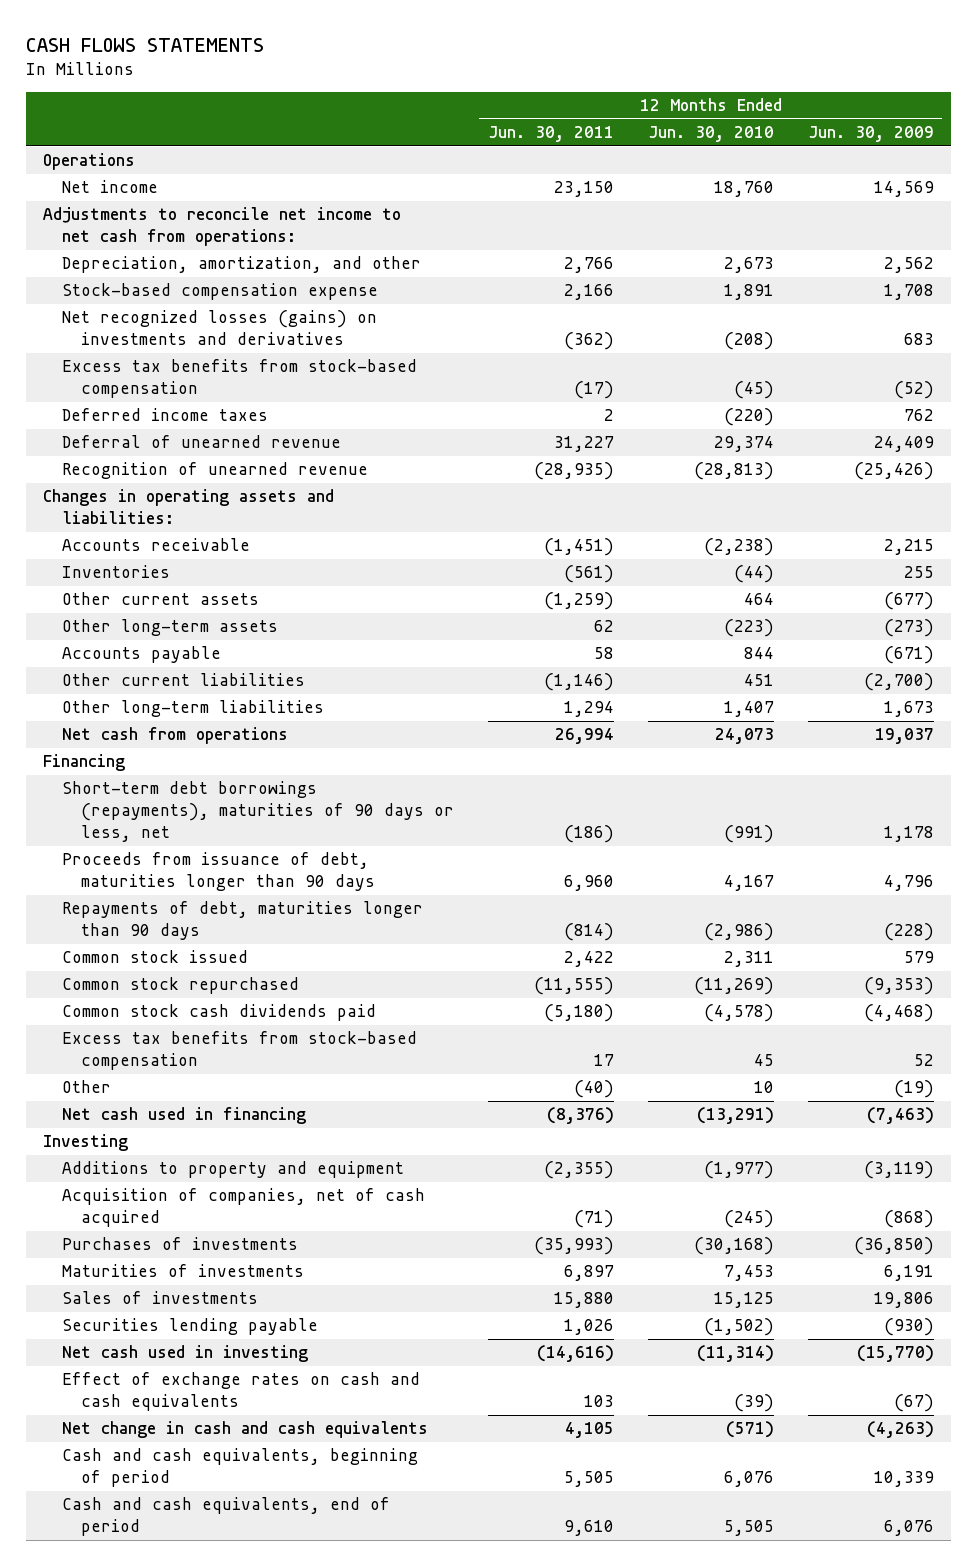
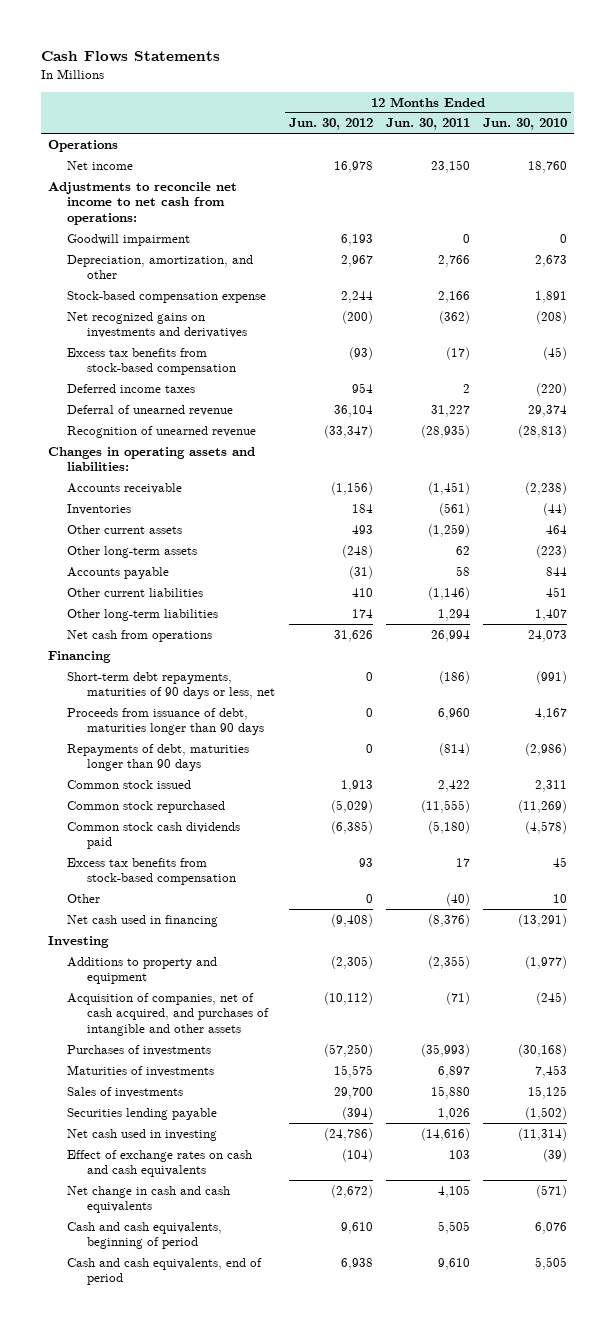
[25,38,264,53] CASH FLOWS STATEMENTS -> [40,51,220,63] Cash Flows Statements
[807,126,934,143] Jun. 30, 2009 -> none
none -> [288,118,373,131] Jun. 30, 2012
none -> [67,233,191,246] Goodwill impairment
[62,310,378,346] Net recognized losses (gains) on investments and derivatives -> [67,311,248,339] Net recognized gains on investments and derivatives
[62,781,455,842] Short-term debt borrowings (repayments), maturities of 90 days or less, net -> [67,671,276,700] Short-term debt repayments, maturities of 90 days or less, net
[62,1188,426,1228] Acquisition of companies, net of cash acquired -> [67,992,270,1036] Acquisition of companies, net of cash acquired, and purchases of intangible and other assets

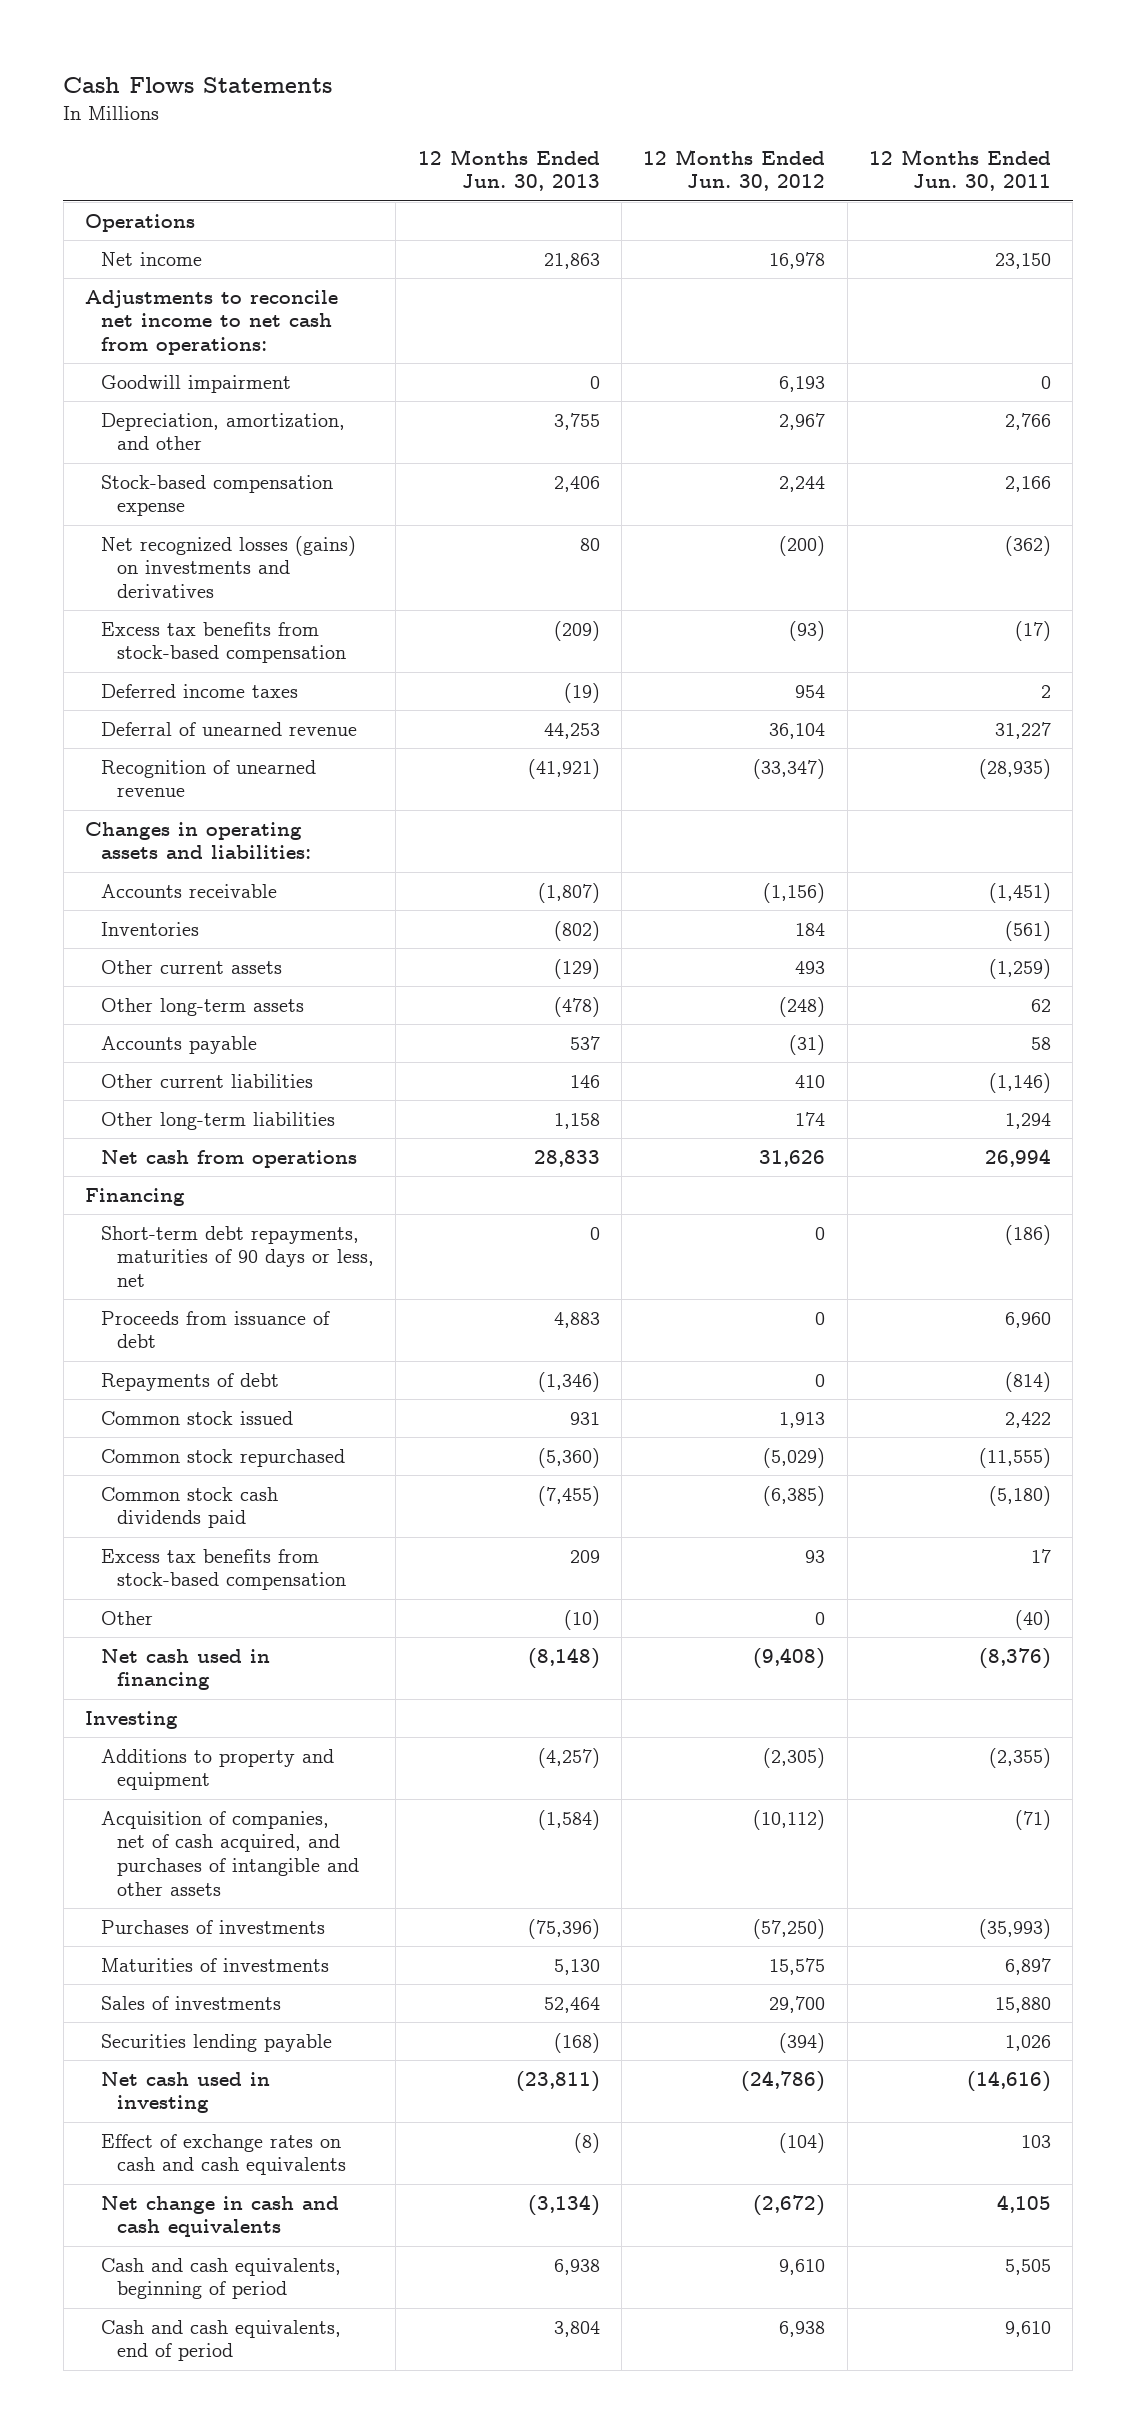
[483,118,568,131] Jun. 30, 2010 -> none
none -> [417,148,600,192] 12 Months Ended Jun. 30, 2013
[67,311,248,339] Net recognized gains on investments and derivatives -> [100,535,356,598] Net recognized losses (gains) on investments and derivatives
[67,707,265,736] Proceeds from issuance of debt, maturities longer than 90 days -> [100,1310,330,1349] Proceeds from issuance of debt
[67,743,250,772] Repayments of debt, maturities longer than 90 days -> [100,1372,279,1391] Repayments of debt

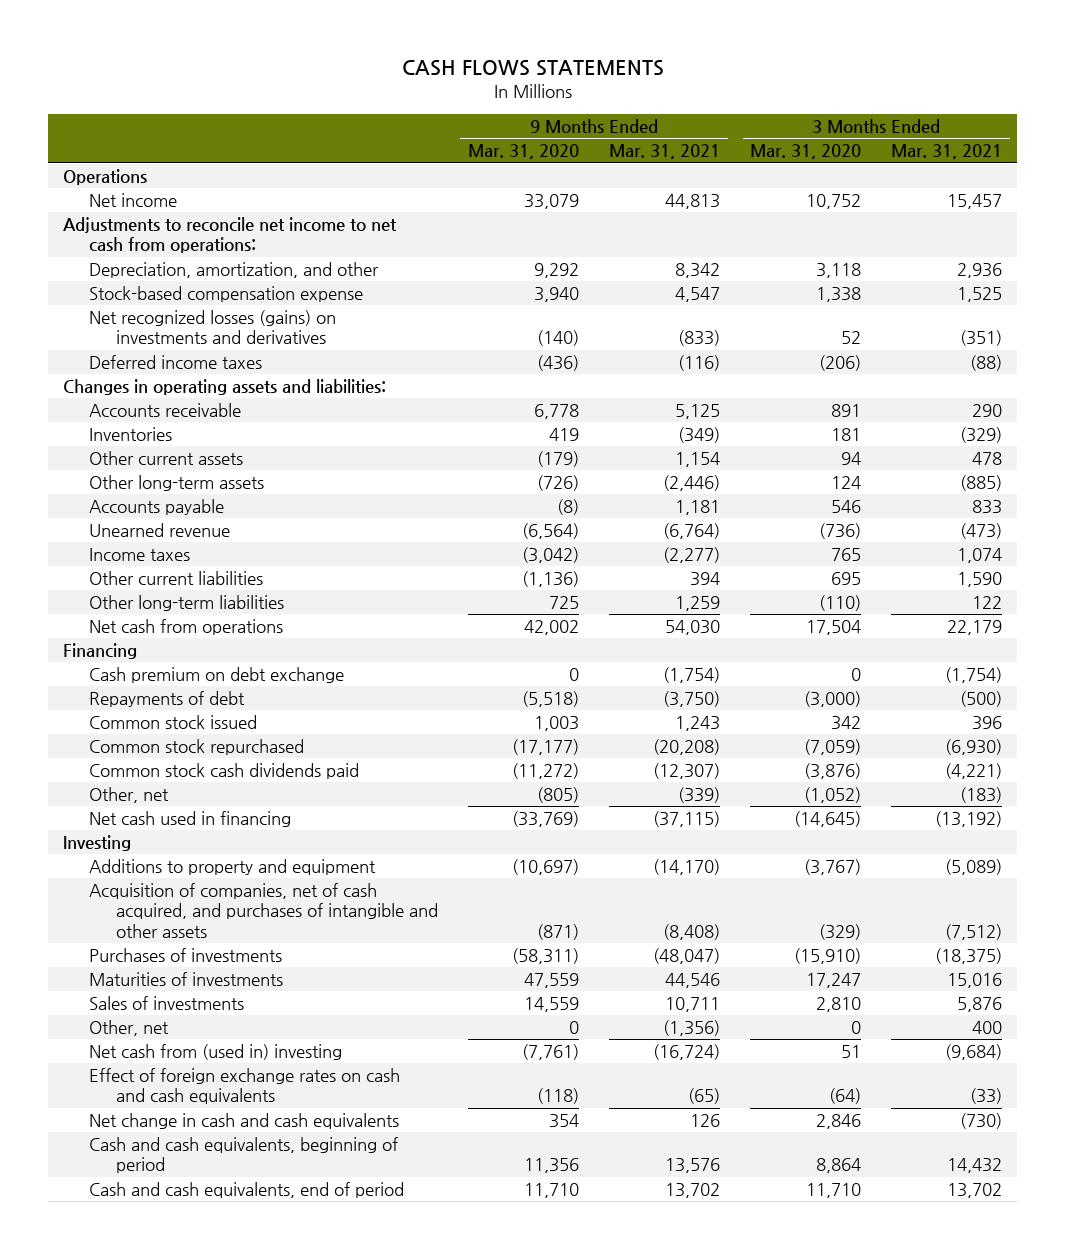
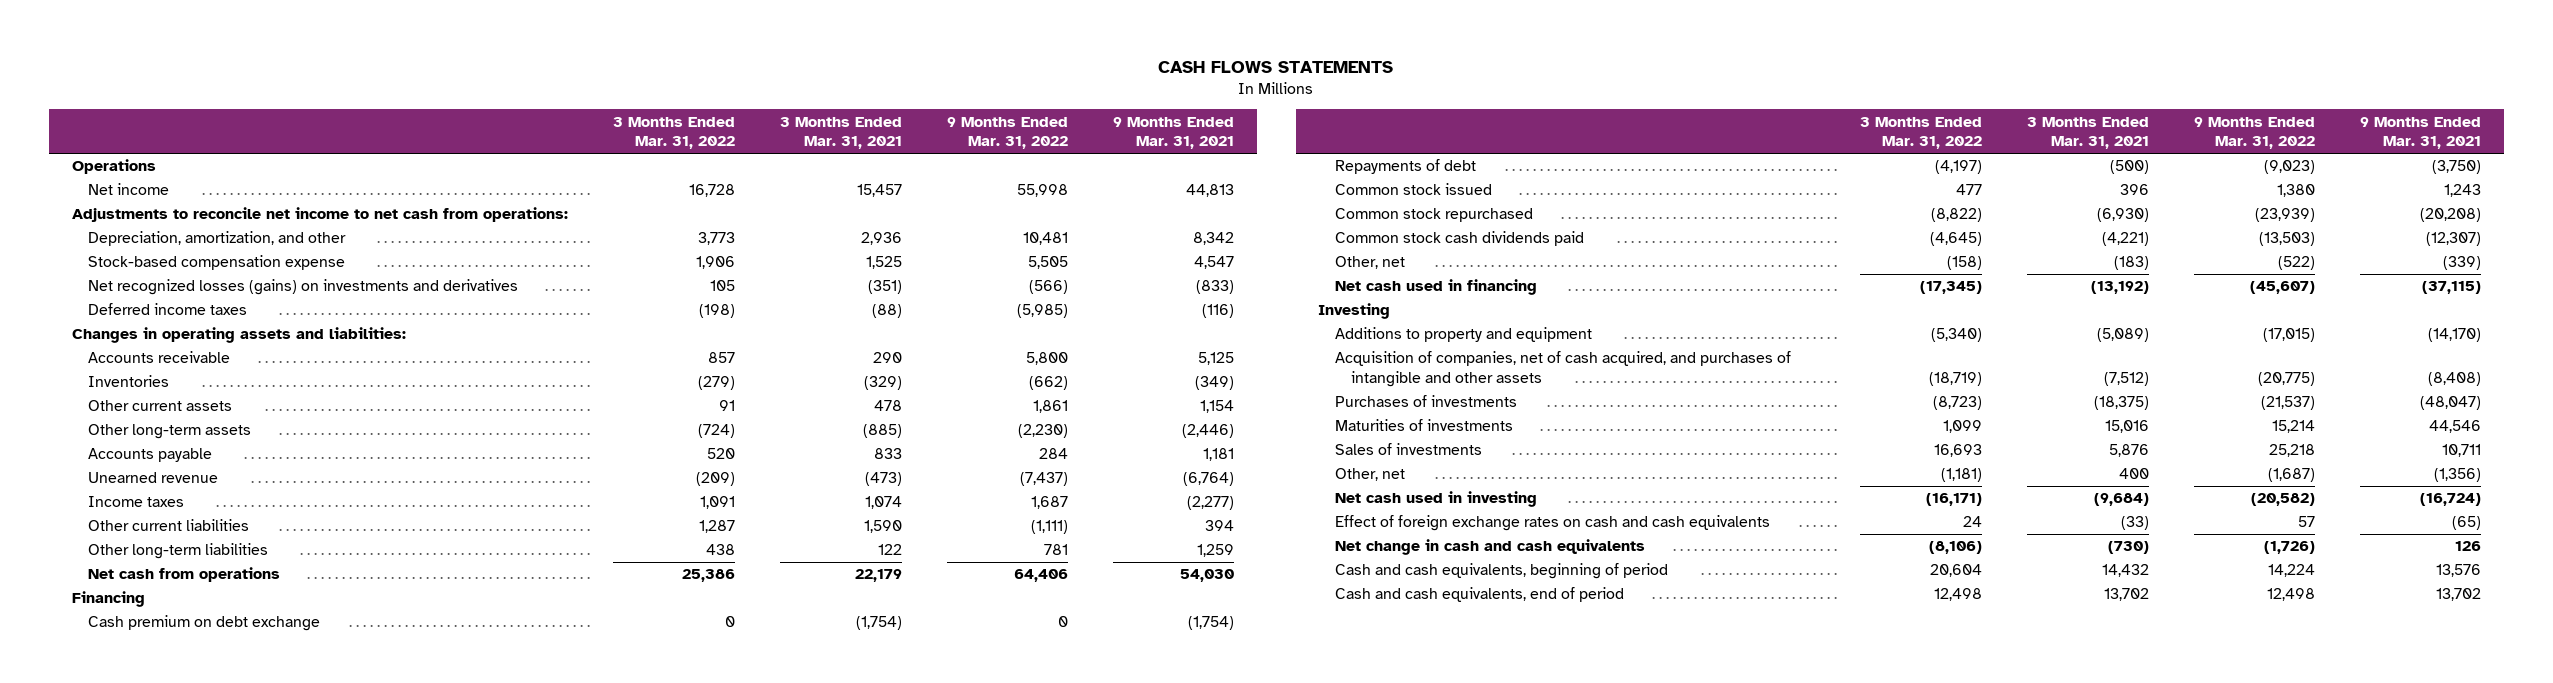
[468,144,580,160] Mar. 31, 2020 -> none
[750,144,862,160] Mar. 31, 2020 -> none
none -> [612,116,735,150] 3 Months Ended Mar. 31, 2022
none -> [947,116,1069,150] 9 Months Ended Mar. 31, 2022
[89,1044,343,1061] Net cash from (used in) investing -> [1334,491,1537,508] Net cash used in investing

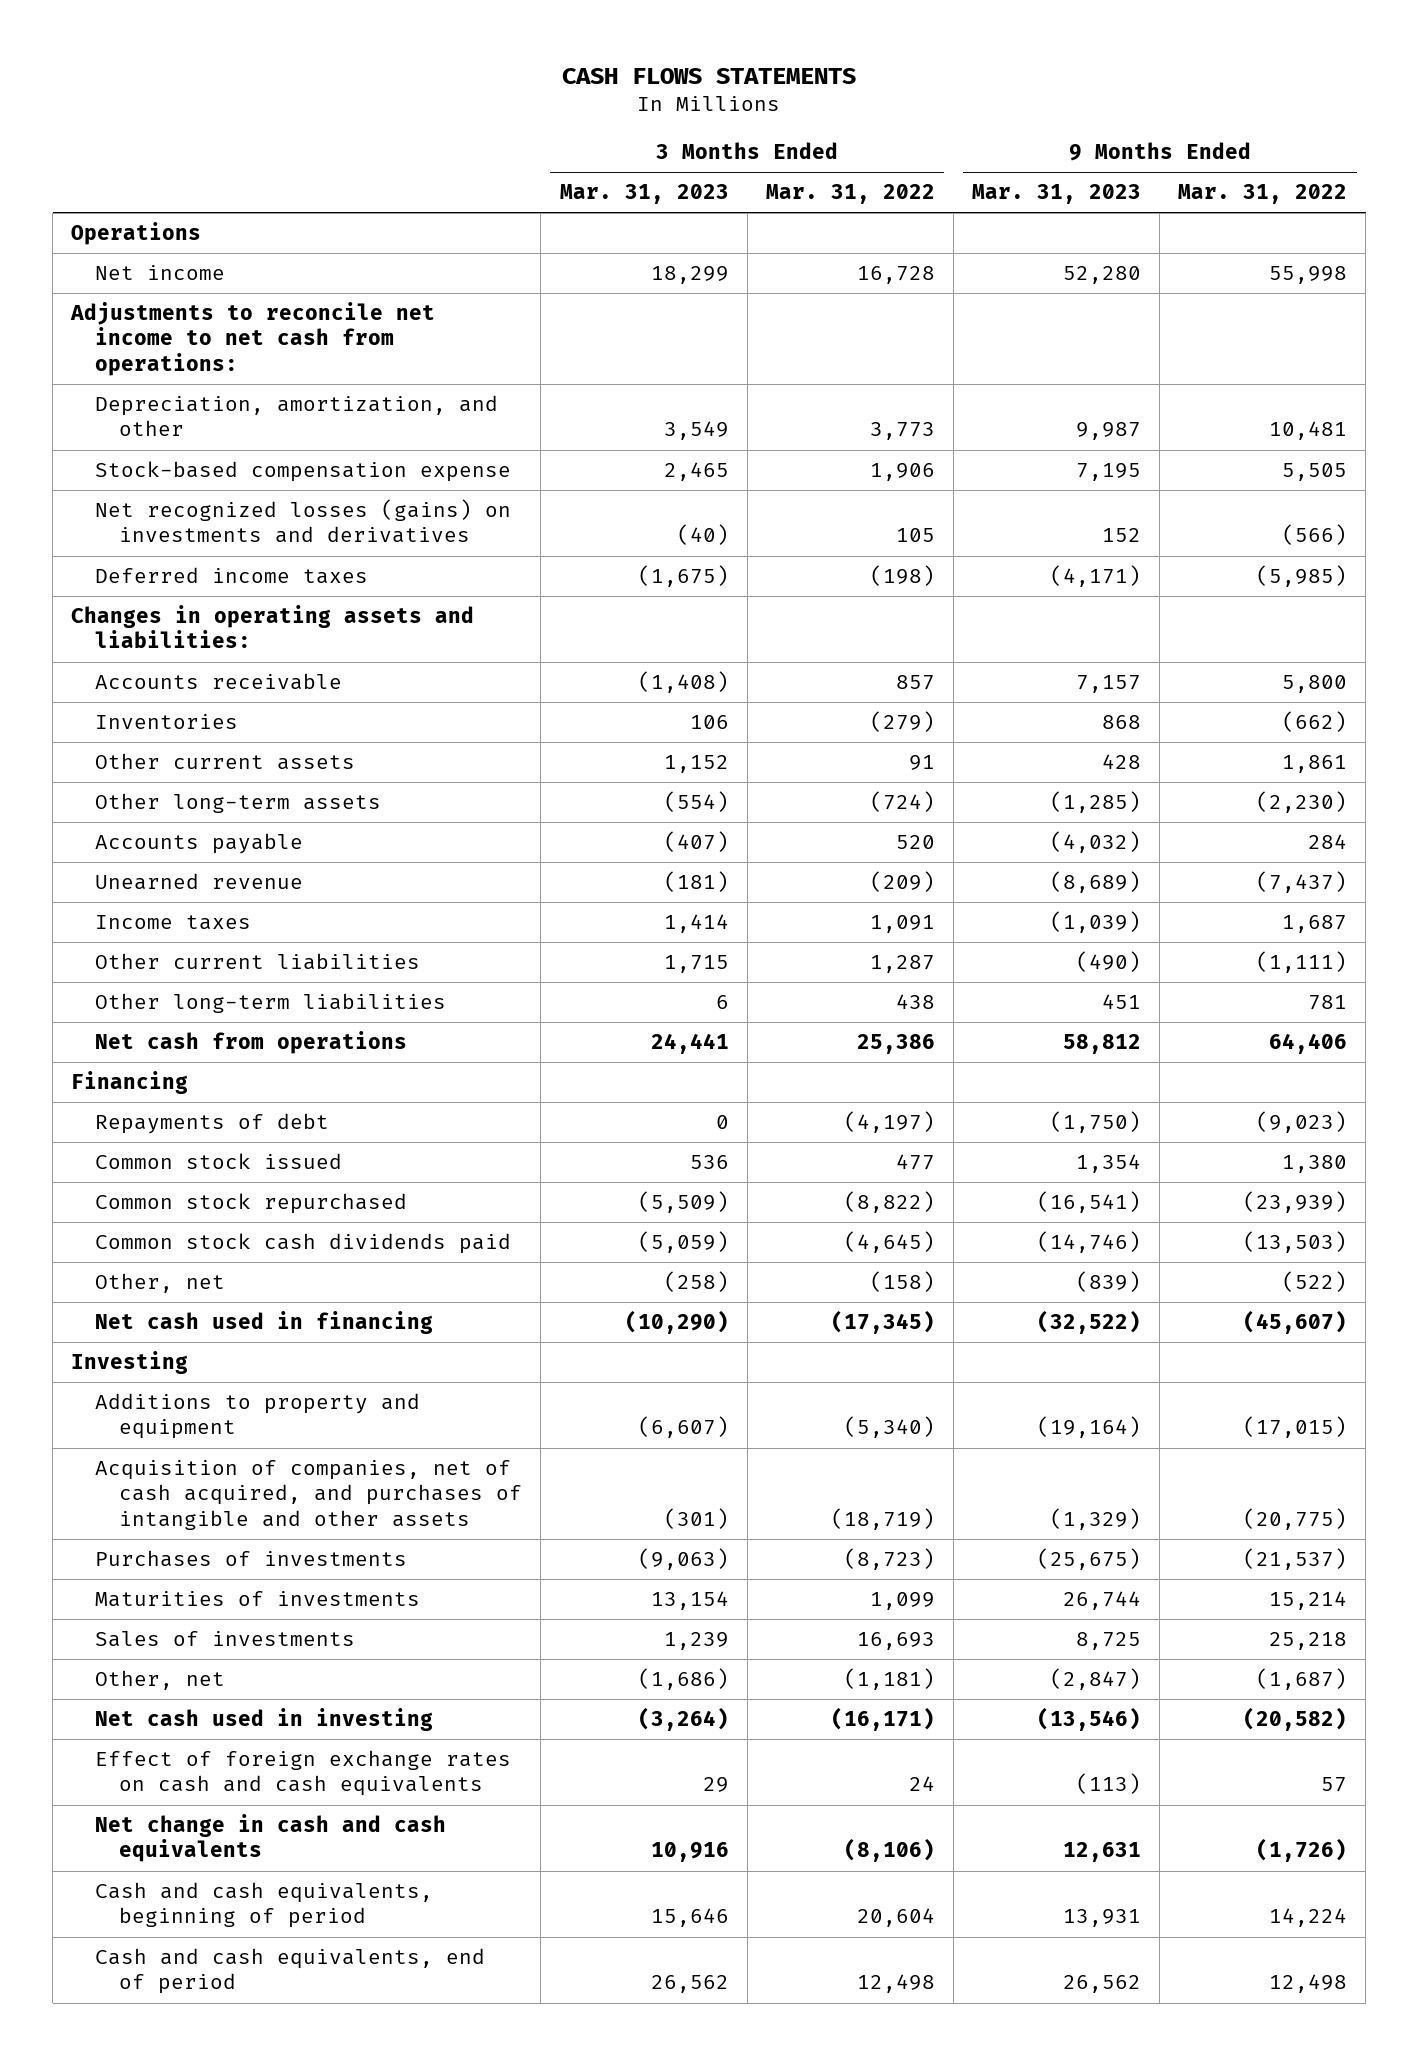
[780,116,903,150] 3 Months Ended Mar. 31, 2021 -> none
[1113,116,1235,150] 9 Months Ended Mar. 31, 2021 -> none
none -> [559,184,729,205] Mar. 31, 2023
none -> [971,184,1141,205] Mar. 31, 2023
[88,615,321,632] Cash premium on debt exchange -> none

